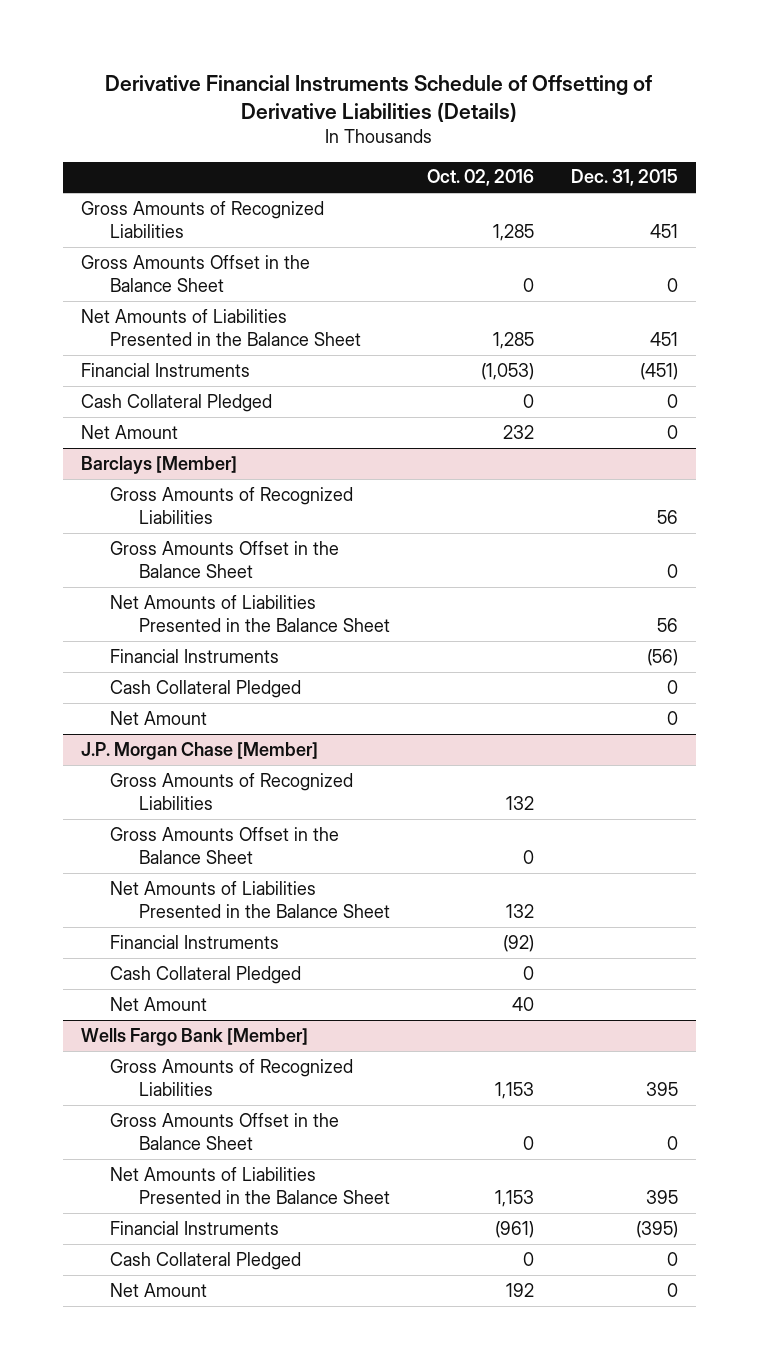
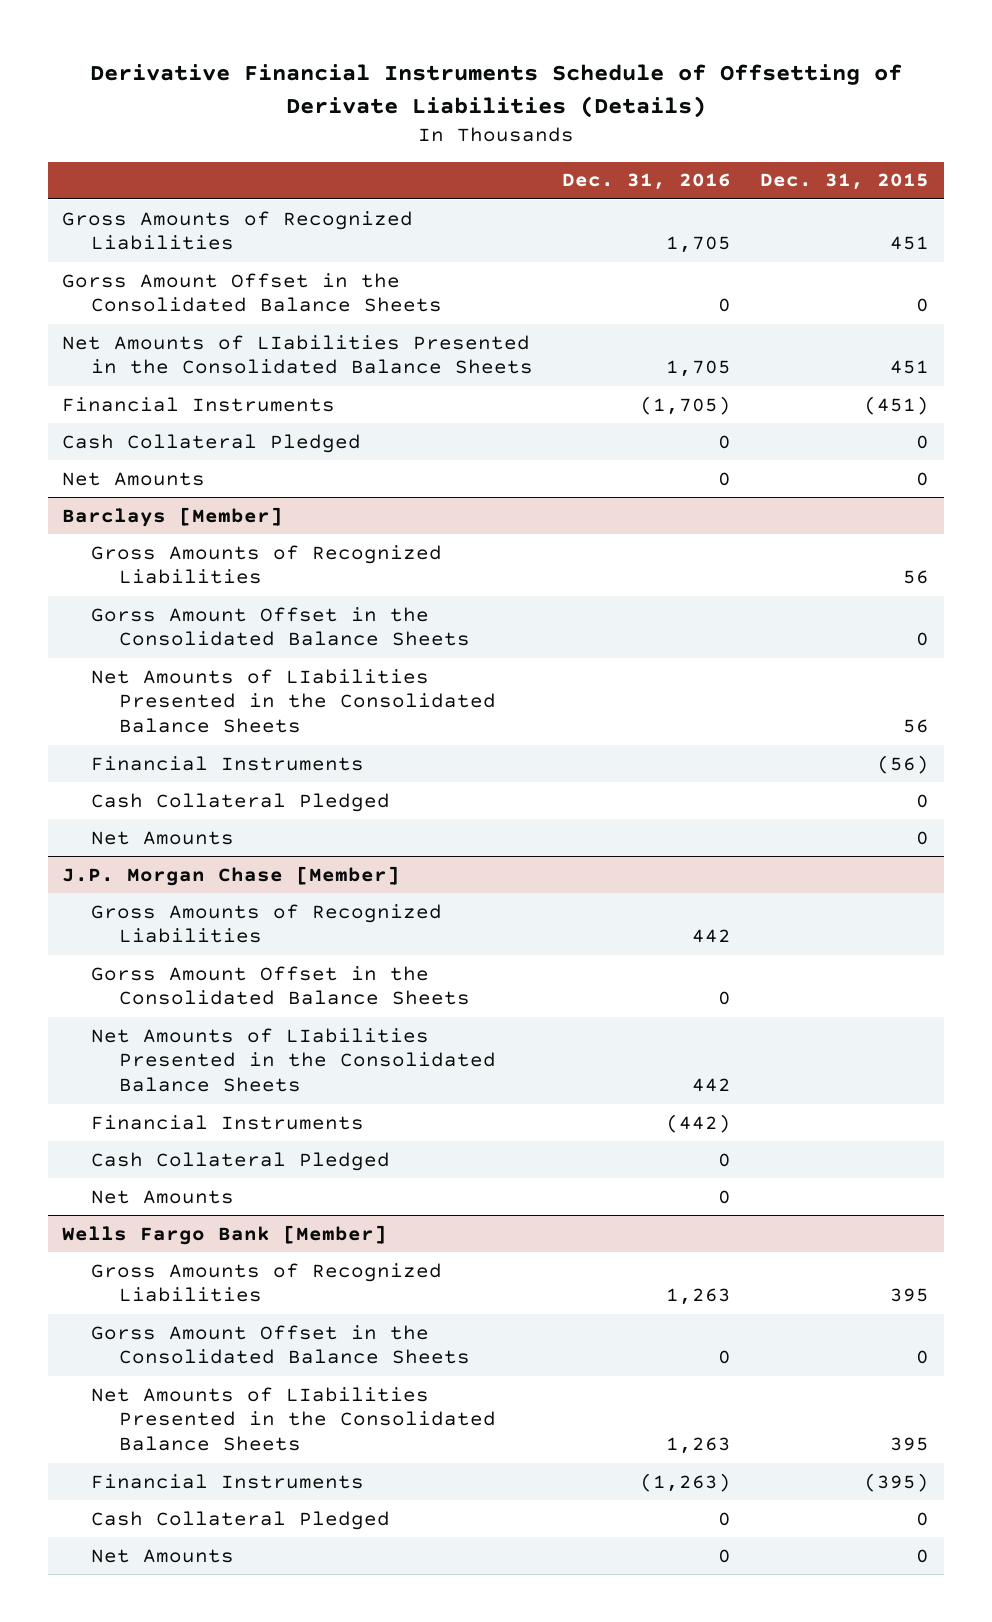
[105,74,653,123] Derivative Financial Instruments Schedule of Offsetting of Derivative Liabilities (Details) -> [89,64,902,118] Derivative Financial Instruments Schedule of Offsetting of Derivate Liabilities (Details)
[426,169,534,187] Oct. 02, 2016 -> none
none -> [561,173,731,191] Dec. 31, 2016
[81,254,311,293] Gross Amounts Offset in the Balance Sheet -> [62,272,442,313] Gorss Amount Offset in the Consolidated Balance Sheets
[81,308,361,347] Net Amounts of Liabilities Presented in the Balance Sheet -> [62,334,533,375] Net Amounts of LIabilities Presented in the Consolidated Balance Sheets
[81,424,179,439] Net Amount -> [62,471,206,486] Net Amounts
[109,540,339,579] Gross Amounts Offset in the Balance Sheet -> [90,606,470,647] Gorss Amount Offset in the Consolidated Balance Sheets
[109,594,390,633] Net Amounts of Liabilities Presented in the Balance Sheet -> [90,668,496,734] Net Amounts of LIabilities Presented in the Consolidated Balance Sheets
[109,710,207,725] Net Amount -> [90,830,234,845] Net Amounts
[109,826,339,865] Gross Amounts Offset in the Balance Sheet -> [90,965,470,1006] Gorss Amount Offset in the Consolidated Balance Sheets
[109,880,390,919] Net Amounts of Liabilities Presented in the Balance Sheet -> [90,1027,496,1093] Net Amounts of LIabilities Presented in the Consolidated Balance Sheets
[109,996,207,1011] Net Amount -> [90,1189,234,1204] Net Amounts
[109,1112,339,1151] Gross Amounts Offset in the Balance Sheet -> [90,1324,470,1365] Gorss Amount Offset in the Consolidated Balance Sheets
[109,1166,390,1205] Net Amounts of Liabilities Presented in the Balance Sheet -> [90,1386,496,1452] Net Amounts of LIabilities Presented in the Consolidated Balance Sheets
[109,1282,207,1297] Net Amount -> [90,1548,234,1563] Net Amounts

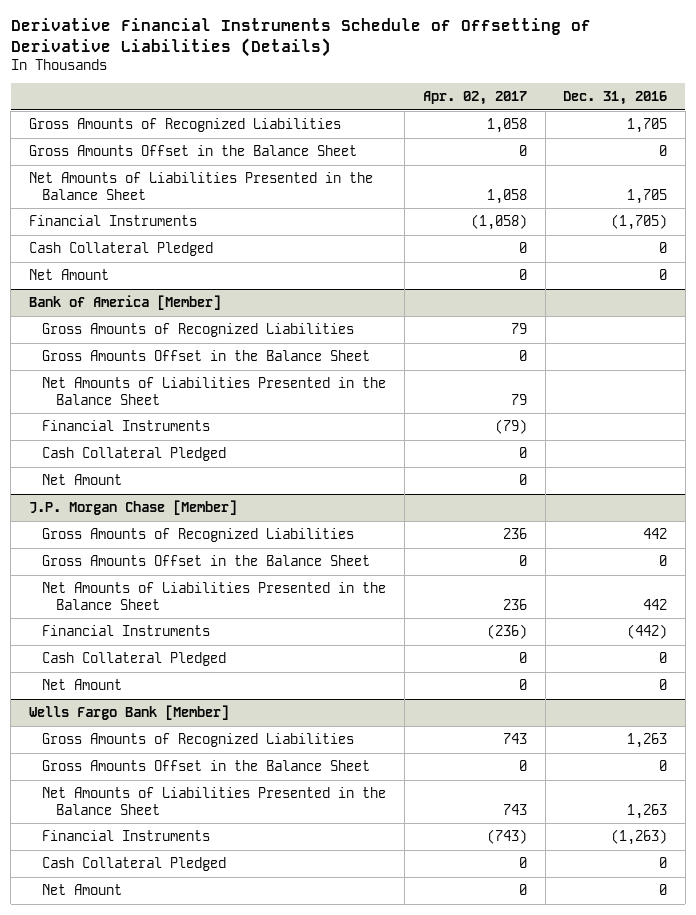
[89,64,902,118] Derivative Financial Instruments Schedule of Offsetting of Derivate Liabilities (Details) -> [10,18,591,57] Derivative Financial Instruments Schedule of Offsetting of Derivative Liabilities (Details)
[760,173,930,191] Dec. 31, 2015 -> none
none -> [422,90,527,105] Apr. 02, 2017
[62,272,442,313] Gorss Amount Offset in the Consolidated Balance Sheets -> [28,145,357,157] Gross Amounts Offset in the Balance Sheet
[62,334,533,375] Net Amounts of LIabilities Presented in the Consolidated Balance Sheets -> [28,172,373,200] Net Amounts of Liabilities Presented in the Balance Sheet
[62,506,284,527] Barclays [Member] -> none
[62,471,206,486] Net Amounts -> [28,269,109,281] Net Amount
none -> [28,295,221,311] Bank of America [Member]
[90,606,470,647] Gorss Amount Offset in the Consolidated Balance Sheets -> [42,350,371,362] Gross Amounts Offset in the Balance Sheet
[90,668,496,734] Net Amounts of LIabilities Presented in the Consolidated Balance Sheets -> [42,377,387,405] Net Amounts of Liabilities Presented in the Balance Sheet
[90,830,234,845] Net Amounts -> [42,474,123,486] Net Amount
[90,965,470,1006] Gorss Amount Offset in the Consolidated Balance Sheets -> [42,555,371,567] Gross Amounts Offset in the Balance Sheet
[90,1027,496,1093] Net Amounts of LIabilities Presented in the Consolidated Balance Sheets -> [42,582,387,610] Net Amounts of Liabilities Presented in the Balance Sheet
[90,1189,234,1204] Net Amounts -> [42,679,123,691] Net Amount
[90,1324,470,1365] Gorss Amount Offset in the Consolidated Balance Sheets -> [42,760,371,772] Gross Amounts Offset in the Balance Sheet
[90,1386,496,1452] Net Amounts of LIabilities Presented in the Consolidated Balance Sheets -> [42,787,387,815] Net Amounts of Liabilities Presented in the Balance Sheet
[90,1548,234,1563] Net Amounts -> [42,884,123,896] Net Amount

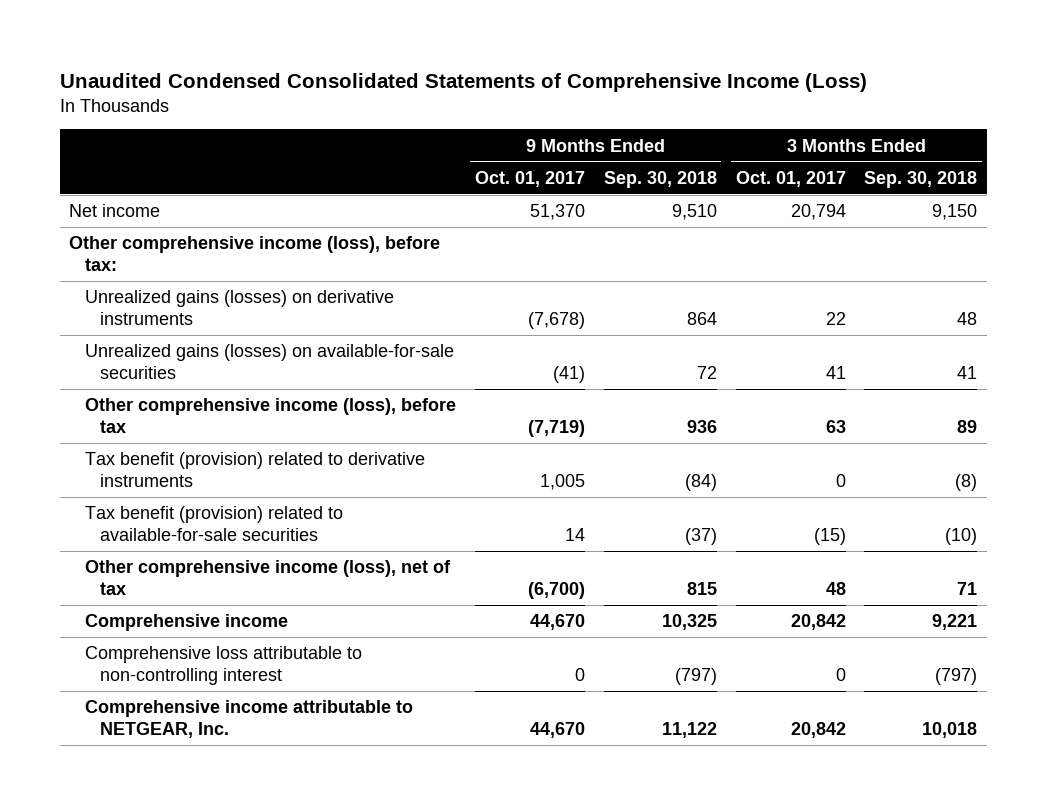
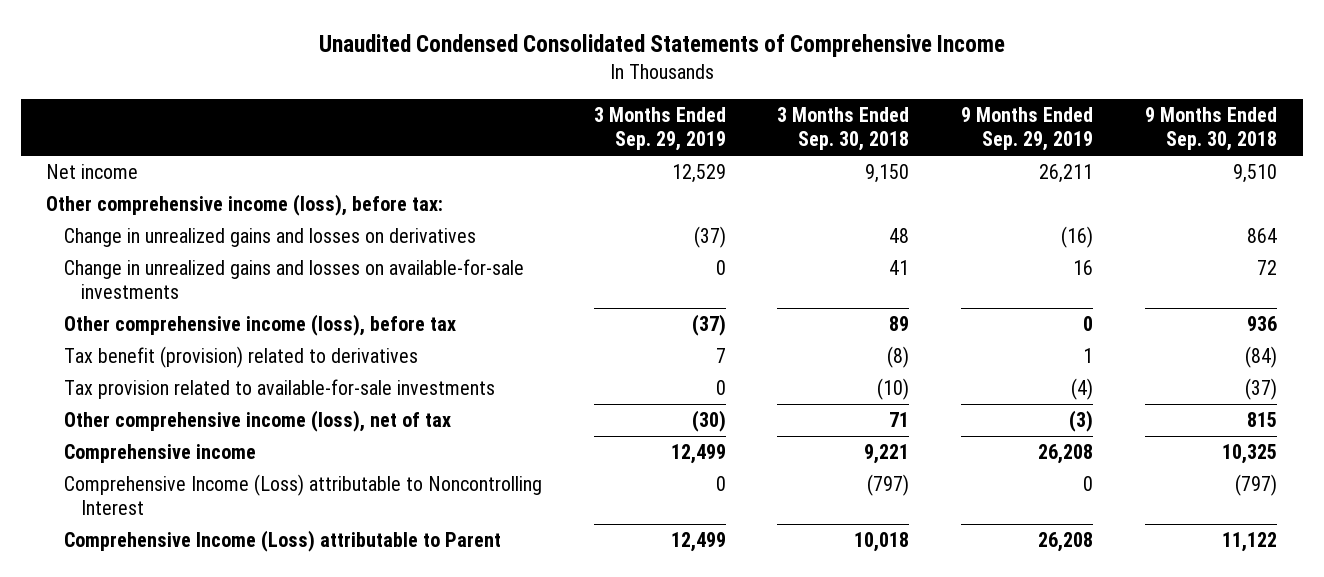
[59,72,867,92] Unaudited Condensed Consolidated Statements of Comprehensive Income (Loss) -> [318,33,1005,57] Unaudited Condensed Consolidated Statements of Comprehensive Income
[474,170,585,187] Oct. 01, 2017 -> none
[735,170,846,187] Oct. 01, 2017 -> none
none -> [593,107,726,152] 3 Months Ended Sep. 29, 2019
none -> [961,107,1094,152] 9 Months Ended Sep. 29, 2019
[84,290,394,326] Unrealized gains (losses) on derivative instruments -> [63,228,476,248] Change in unrealized gains and losses on derivatives
[84,344,454,380] Unrealized gains (losses) on available-for-sale securities -> [63,259,524,300] Change in unrealized gains and losses on available-for-sale investments
[84,452,425,488] Tax benefit (provision) related to derivative instruments -> [63,346,418,369] Tax benefit (provision) related to derivatives
[84,506,343,542] Tax benefit (provision) related to available-for-sale securities -> [63,379,495,400] Tax provision related to available-for-sale investments
[84,646,362,686] Comprehensive loss attributable to non-controlling interest -> [63,474,542,516] Comprehensive Income (Loss) attributable to Noncontrolling Interest
[84,700,413,739] Comprehensive income attributable to NETGEAR, Inc. -> [63,530,501,553] Comprehensive Income (Loss) attributable to Parent

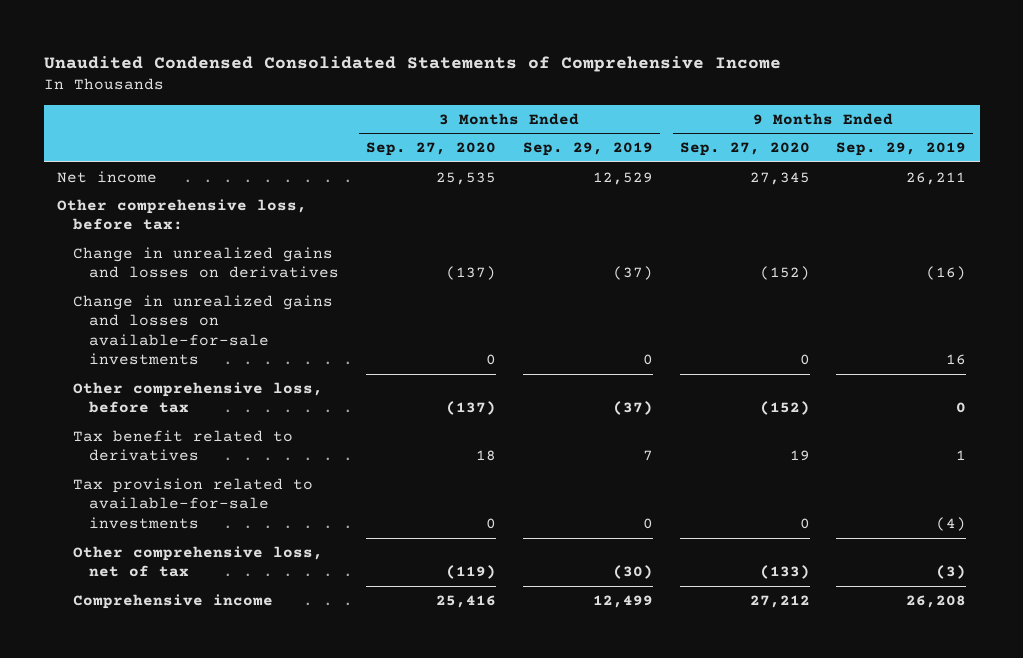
[777,107,910,152] 3 Months Ended Sep. 30, 2018 -> none
[1145,107,1278,152] 9 Months Ended Sep. 30, 2018 -> none
none -> [366,142,497,157] Sep. 27, 2020
none -> [679,142,810,157] Sep. 27, 2020
[46,194,444,217] Other comprehensive income (loss), before tax: -> [56,198,307,231] Other comprehensive loss, before tax:
[63,314,456,337] Other comprehensive income (loss), before tax -> [73,381,324,414] Other comprehensive loss, before tax
[63,346,418,369] Tax benefit (provision) related to derivatives -> [73,429,294,462] Tax benefit related to derivatives
[63,410,451,433] Other comprehensive income (loss), net of tax -> [73,545,324,578] Other comprehensive loss, net of tax
[63,474,542,516] Comprehensive Income (Loss) attributable to Noncontrolling Interest -> none
[63,530,501,553] Comprehensive Income (Loss) attributable to Parent -> none

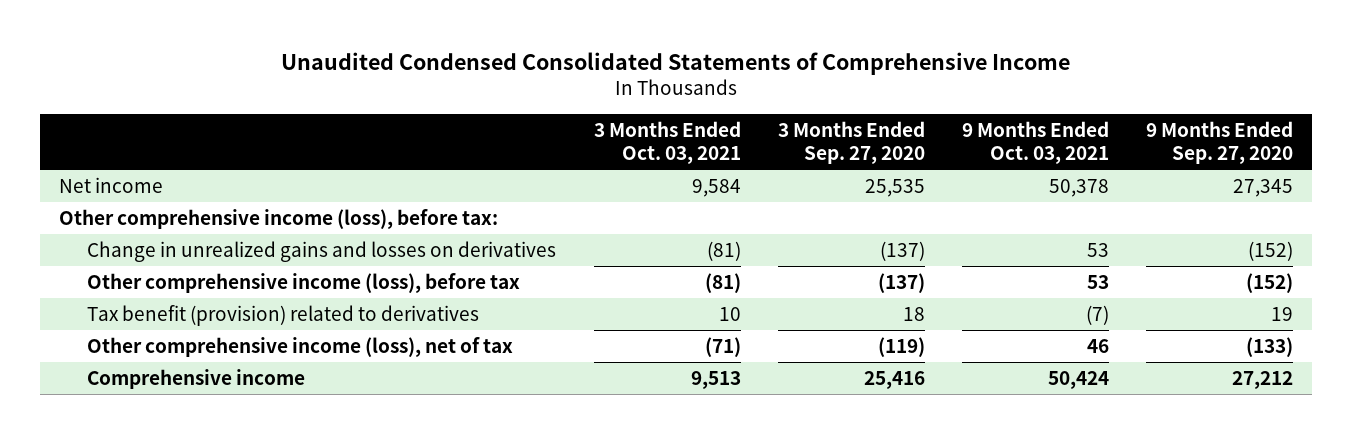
[522,142,653,157] Sep. 29, 2019 -> none
[836,142,967,157] Sep. 29, 2019 -> none
none -> [593,120,741,165] 3 Months Ended Oct. 03, 2021
none -> [962,120,1110,165] 9 Months Ended Oct. 03, 2021
[56,198,307,231] Other comprehensive loss, before tax: -> [58,208,498,229] Other comprehensive income (loss), before tax:
[73,294,334,366] Change in unrealized gains and losses on available-for-sale investments -> none
[73,477,314,529] Tax provision related to available-for-sale investments -> none
[73,381,324,414] Other comprehensive loss, before tax -> [87,272,521,293] Other comprehensive income (loss), before tax
[73,429,294,462] Tax benefit related to derivatives -> [87,304,480,326] Tax benefit (provision) related to derivatives
[73,545,324,578] Other comprehensive loss, net of tax -> [87,336,514,357] Other comprehensive income (loss), net of tax

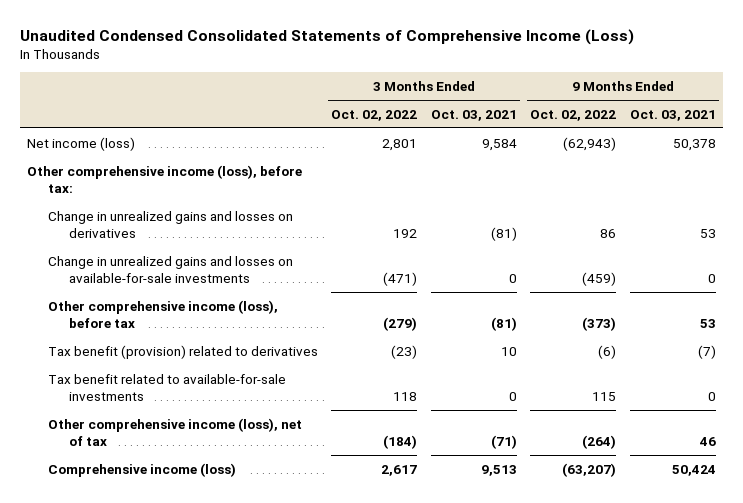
[281,51,1071,75] Unaudited Condensed Consolidated Statements of Comprehensive Income -> [20,28,635,45] Unaudited Condensed Consolidated Statements of Comprehensive Income (Loss)
[777,120,925,165] 3 Months Ended Sep. 27, 2020 -> none
[1146,120,1294,165] 9 Months Ended Sep. 27, 2020 -> none
none -> [331,109,418,121] Oct. 02, 2022
none -> [530,109,617,121] Oct. 02, 2022
[58,176,163,193] Net income -> [26,136,135,151] Net income (loss)
none -> [47,255,293,283] Change in unrealized gains and losses on available-for-sale investments
none -> [47,373,286,401] Tax benefit related to available-for-sale investments
[87,368,306,389] Comprehensive income -> [47,462,236,477] Comprehensive income (loss)

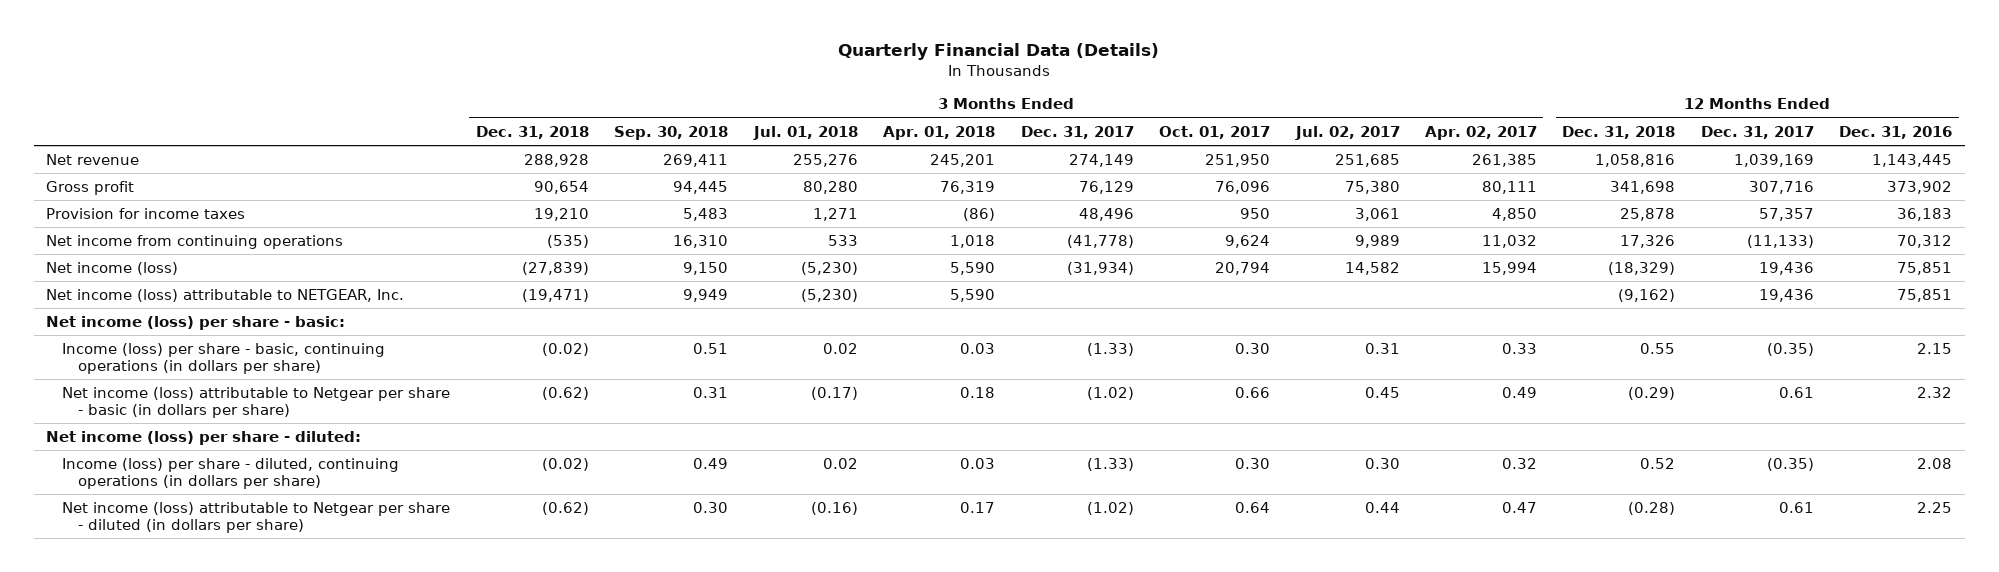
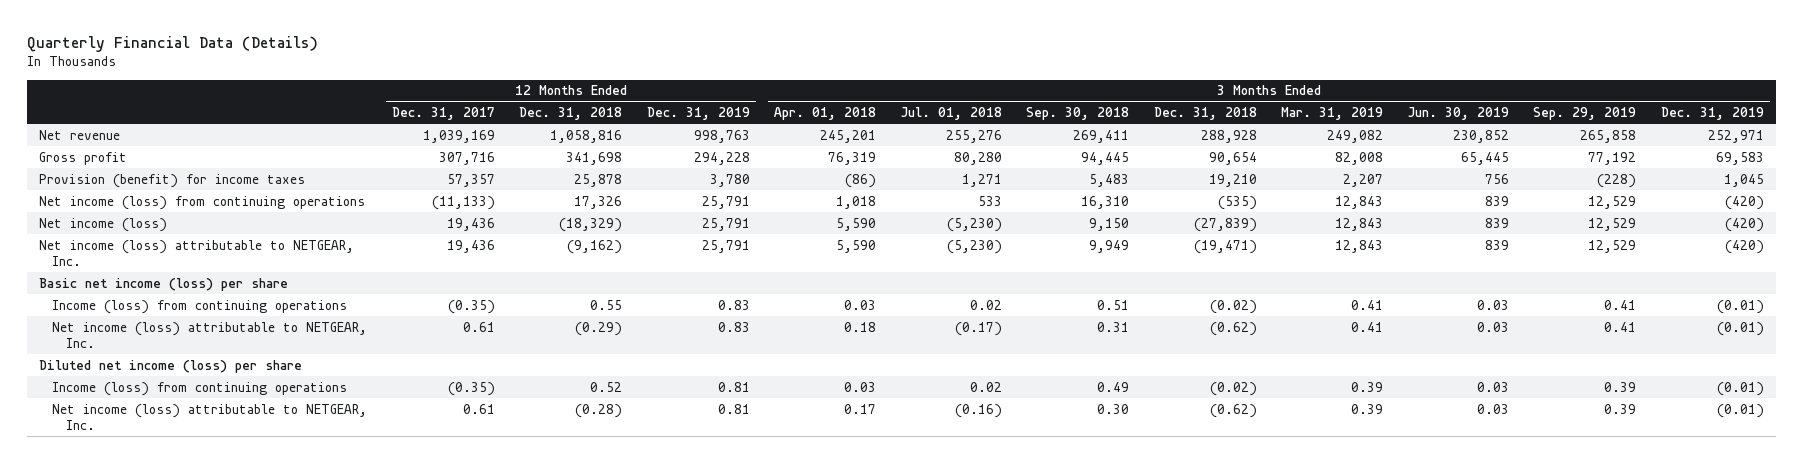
[1020,125,1134,139] Dec. 31, 2017 -> none
[1159,125,1271,139] Oct. 01, 2017 -> none
[1294,125,1400,140] Jul. 02, 2017 -> none
[1425,125,1538,140] Apr. 02, 2017 -> none
[1839,125,1953,139] Dec. 31, 2016 -> none
none -> [646,107,750,121] Dec. 31, 2019
none -> [1281,107,1384,121] Mar. 31, 2019
none -> [1407,107,1509,121] Jun. 30, 2019
none -> [1533,107,1637,121] Sep. 29, 2019
none -> [1660,107,1764,121] Dec. 31, 2019
[46,207,246,219] Provision for income taxes -> [38,173,305,188] Provision (benefit) for income taxes
[46,234,344,249] Net income from continuing operations -> [38,195,365,210] Net income (loss) from continuing operations
[46,315,346,330] Net income (loss) per share - basic: -> [38,277,288,291] Basic net income (loss) per share
[62,342,386,374] Income (loss) per share - basic, continuing operations (in dollars per share) -> [52,299,348,314] Income (loss) from continuing operations
[62,386,451,418] Net income (loss) attributable to Netgear per share - basic (in dollars per share) -> [52,321,368,349] Net income (loss) attributable to NETGEAR, Inc.
[46,430,362,445] Net income (loss) per share - diluted: -> [38,359,302,373] Diluted net income (loss) per share
[62,457,400,489] Income (loss) per share - diluted, continuing operations (in dollars per share) -> [52,381,348,396] Income (loss) from continuing operations
[62,501,451,533] Net income (loss) attributable to Netgear per share - diluted (in dollars per share) -> [52,403,368,431] Net income (loss) attributable to NETGEAR, Inc.

